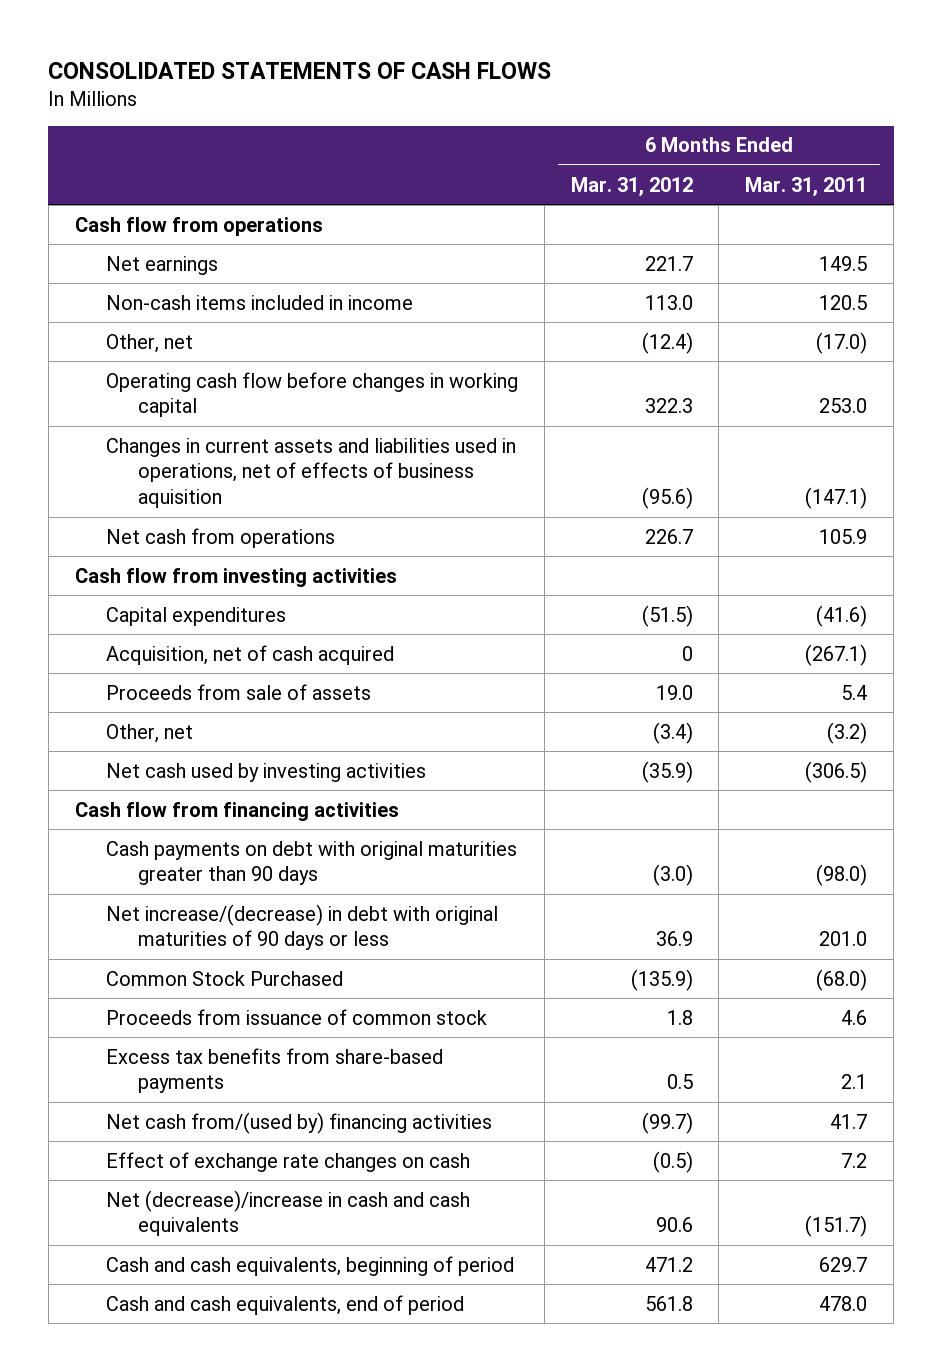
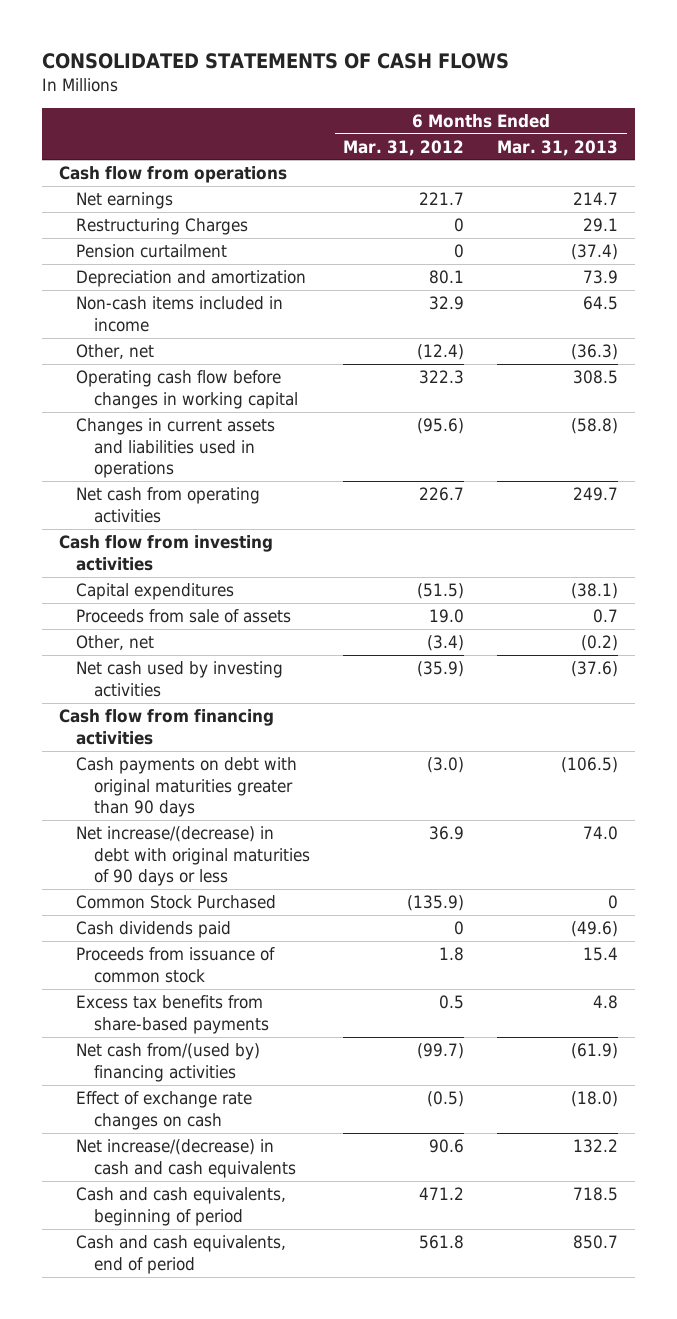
[745,176,868,197] Mar. 31, 2011 -> none
none -> [497,139,619,156] Mar. 31, 2013
none -> [76,218,249,236] Restructuring Charges
none -> [76,244,228,259] Pension curtailment
none -> [76,270,307,288] Depreciation and amortization
[644,294,693,310] 113.0 -> [428,296,464,311] 32.9
[106,437,517,509] Changes in current assets and liabilities used in operations, net of effects of business aquisition -> [76,418,276,479] Changes in current assets and liabilities used in operations
[106,527,336,548] Net cash from operations -> [76,487,261,523] Net cash from operating activities
[106,644,395,665] Acquisition, net of cash acquired -> none
none -> [76,921,232,939] Cash dividends paid
[106,1189,471,1237] Net (decrease)/increase in cash and cash equivalents -> [76,1139,296,1178] Net increase/(decrease) in cash and cash equivalents

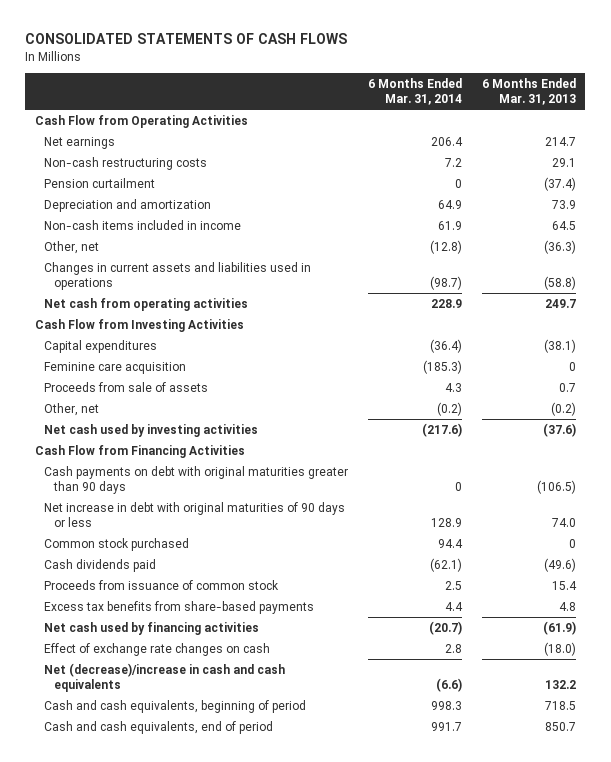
[342,139,464,156] Mar. 31, 2012 -> none
none -> [368,77,463,105] 6 Months Ended Mar. 31, 2014
[58,166,287,184] Cash flow from operations -> [35,114,249,128] Cash Flow from Operating Activities
[76,218,249,236] Restructuring Charges -> [44,156,208,170] Non-cash restructuring costs
[76,370,298,409] Operating cash flow before changes in working capital -> none
[58,535,273,571] Cash flow from investing activities -> [35,318,245,332] Cash Flow from Investing Activities
none -> [44,361,187,374] Feminine care acquisition
[58,709,274,745] Cash flow from financing activities -> [35,444,246,458] Cash Flow from Financing Activities
[76,826,310,887] Net increase/(decrease) in debt with original maturities of 90 days or less -> [44,501,346,528] Net increase in debt with original maturities of 90 days or less
[76,895,277,910] Common Stock Purchased -> [44,537,190,551] Common stock purchased
[76,1043,261,1082] Net cash from/(used by) financing activities -> [44,621,260,635] Net cash used by financing activities
[76,1139,296,1178] Net increase/(decrease) in cash and cash equivalents -> [44,662,286,693] Net (decrease)/increase in cash and cash equivalents

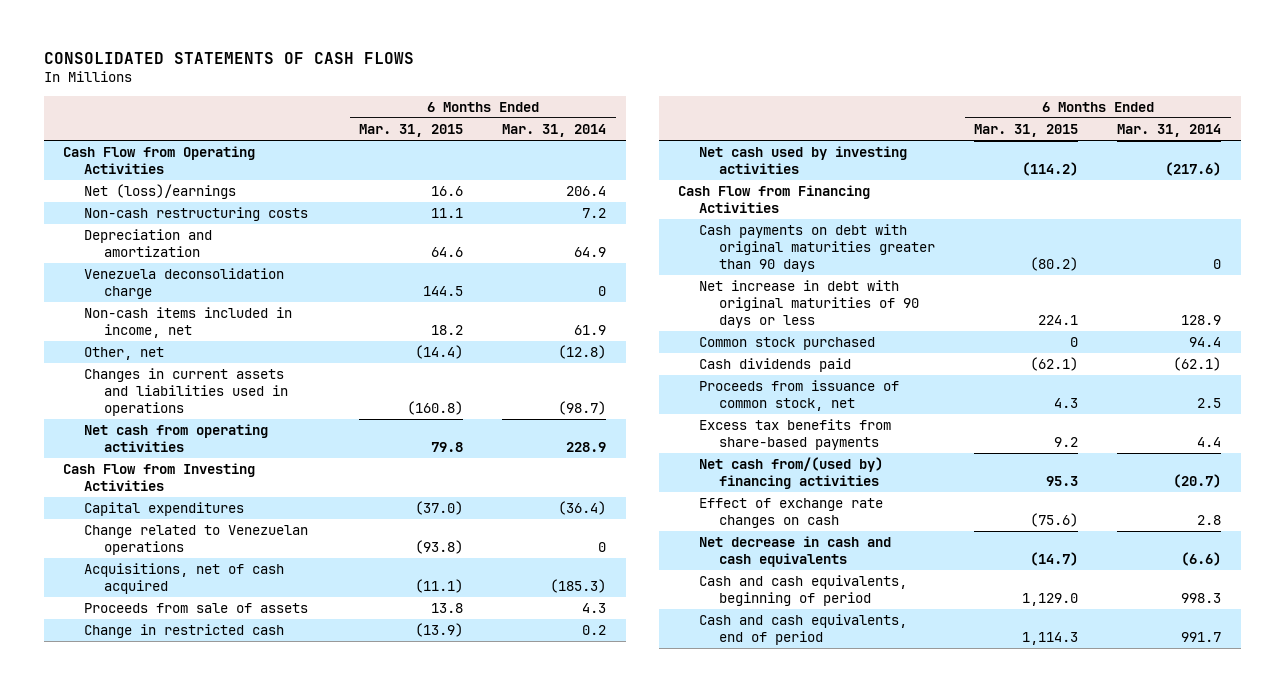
[481,77,576,105] 6 Months Ended Mar. 31, 2013 -> none
none -> [359,123,464,137] Mar. 31, 2015
[44,136,116,149] Net earnings -> [83,183,236,199] Net (loss)/earnings
[44,177,156,188] Pension curtailment -> none
none -> [83,267,284,299] Venezuela deconsolidation charge
[44,219,242,230] Non-cash items included in income -> [83,306,292,338] Non-cash items included in income, net
none -> [83,524,308,555] Change related to Venezuelan operations
[44,361,187,374] Feminine care acquisition -> [83,562,284,594] Acquisitions, net of cash acquired
[44,402,100,416] Other, net -> none
none -> [83,623,284,638] Change in restricted cash
[44,579,280,590] Proceeds from issuance of common stock -> [698,379,899,411] Proceeds from issuance of common stock, net
[44,621,260,635] Net cash used by financing activities -> [698,456,883,489] Net cash from/(used by) financing activities
[44,662,286,693] Net (decrease)/increase in cash and cash equivalents -> [698,535,891,567] Net decrease in cash and cash equivalents

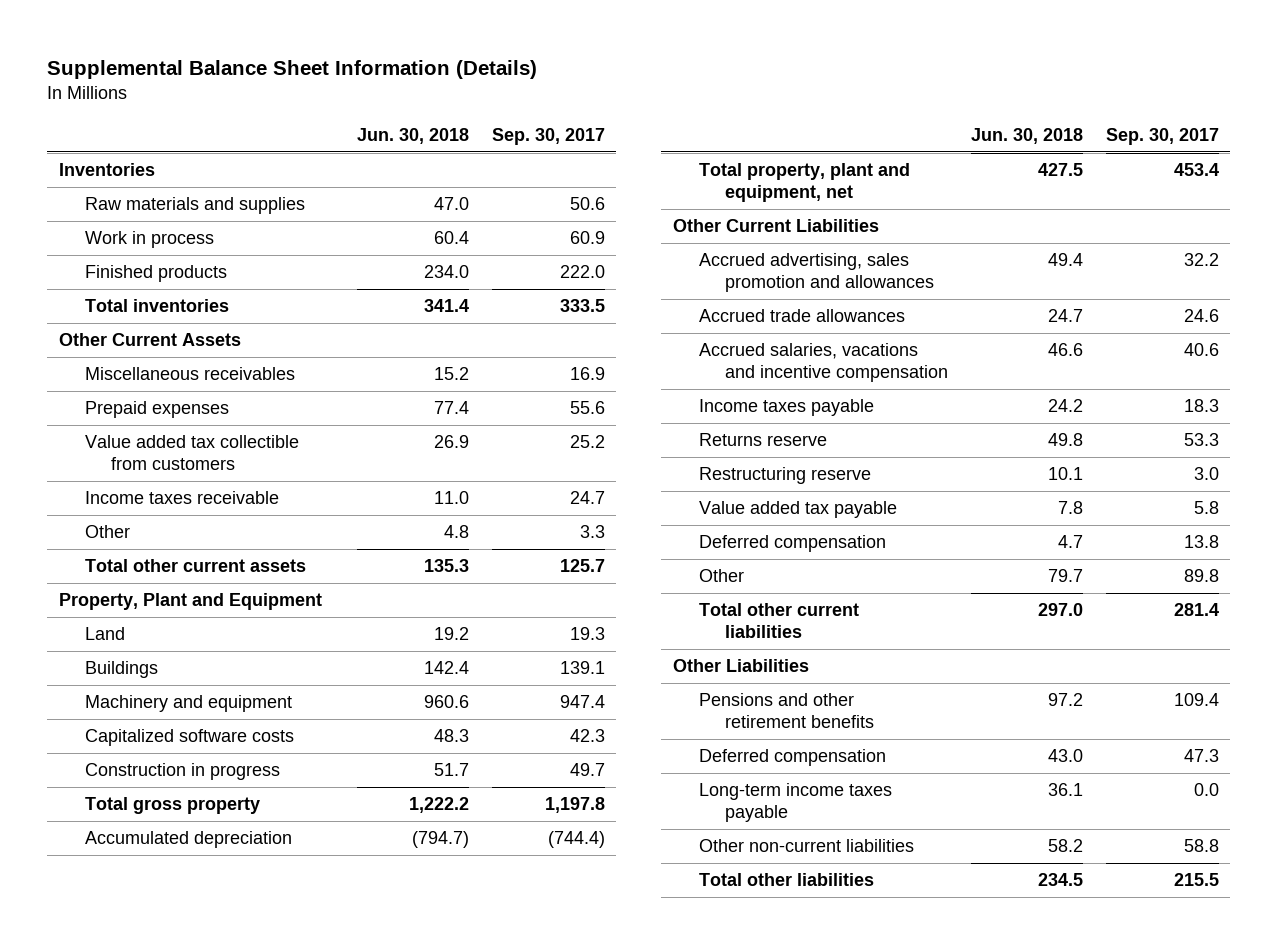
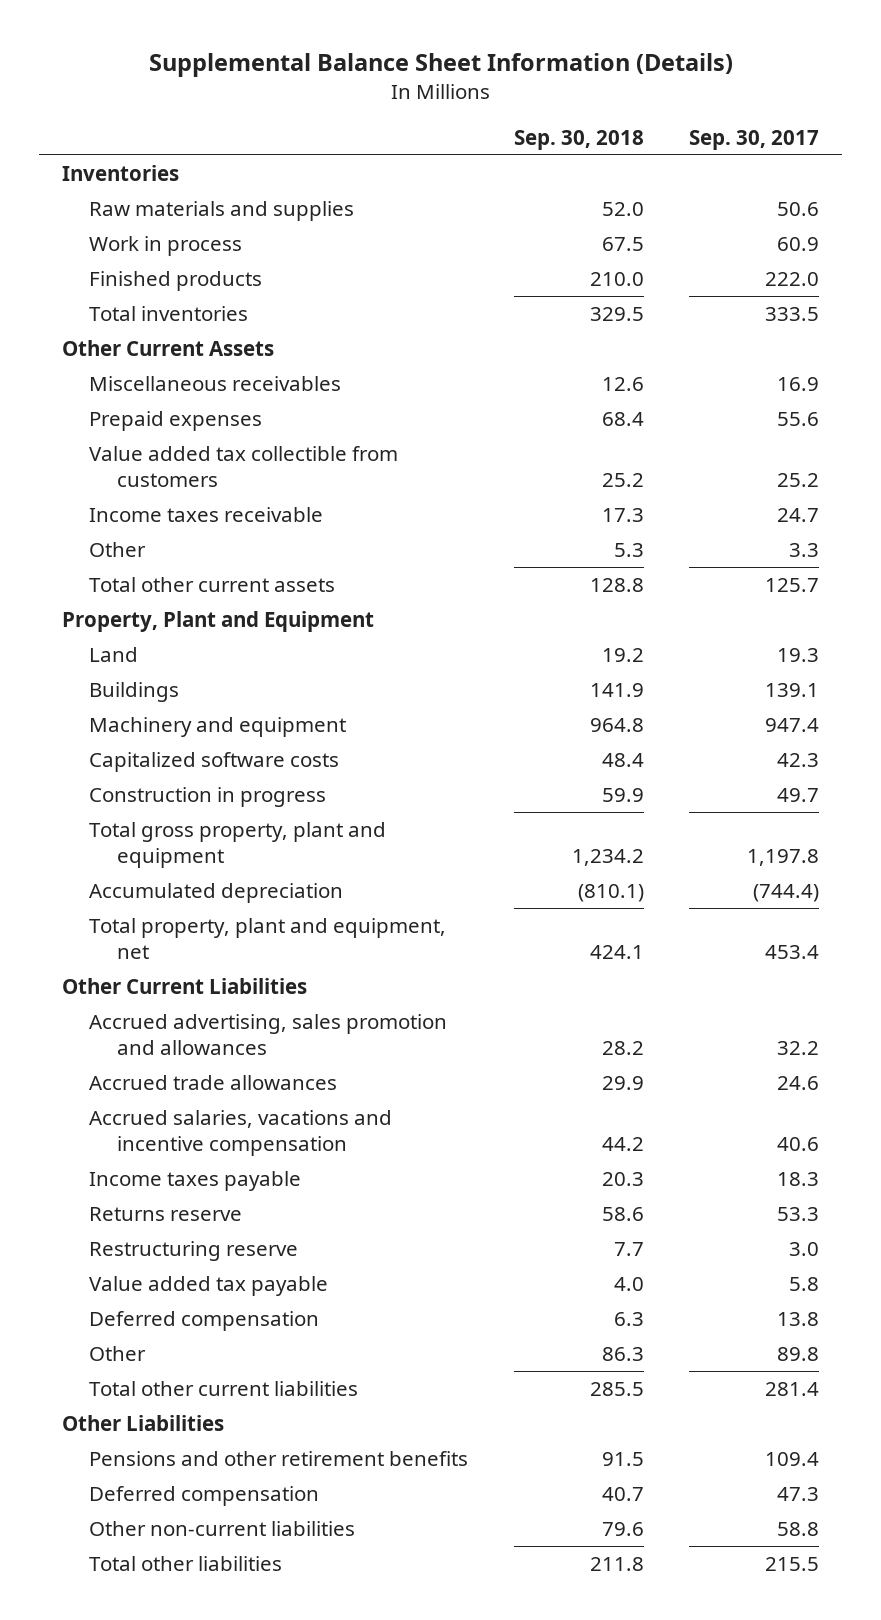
[356,127,469,144] Jun. 30, 2018 -> none
none -> [513,129,644,150] Sep. 30, 2018
[84,797,260,815] Total gross property -> [89,821,387,868] Total gross property, plant and equipment
[698,783,892,822] Long-term income taxes payable -> none

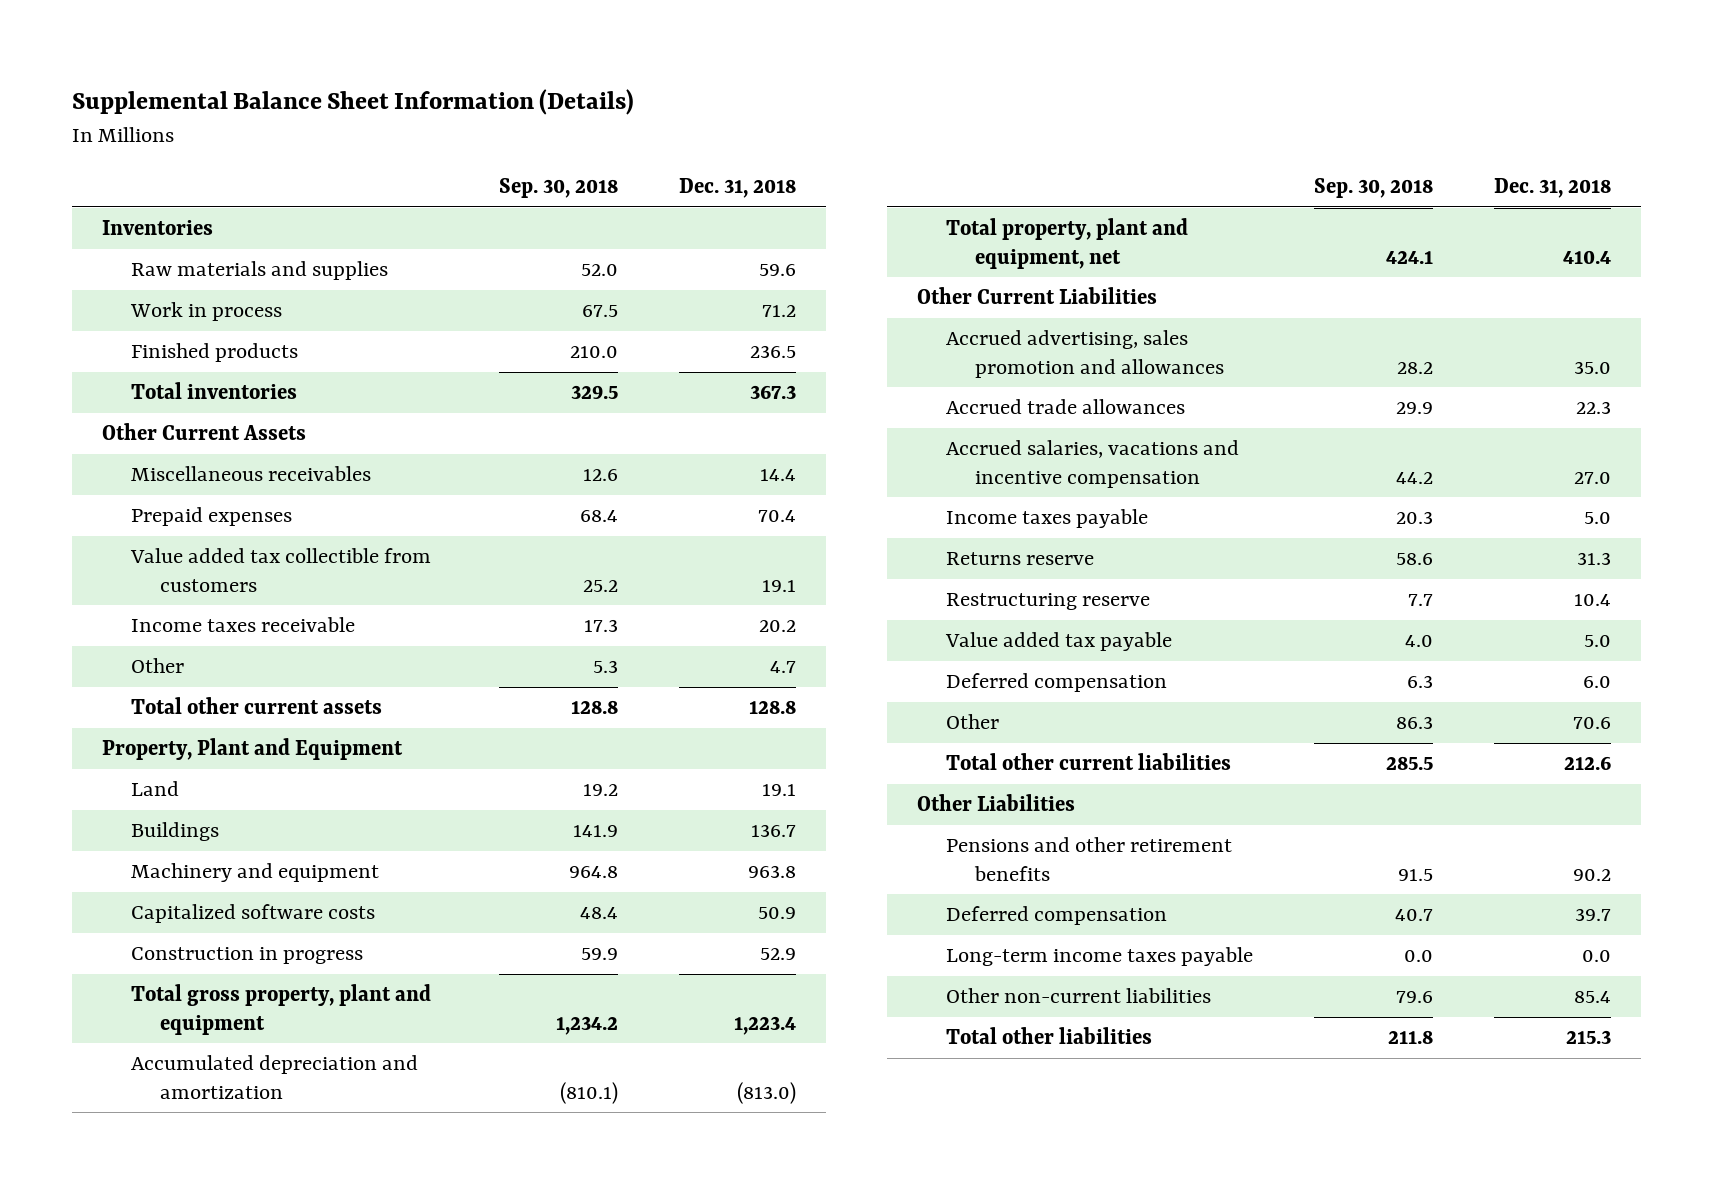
[689,129,820,150] Sep. 30, 2017 -> none
none -> [678,178,796,199] Dec. 31, 2018
[89,882,344,903] Accumulated depreciation -> [131,1055,419,1099] Accumulated depreciation and amortization
none -> [945,947,1253,967] Long-term income taxes payable

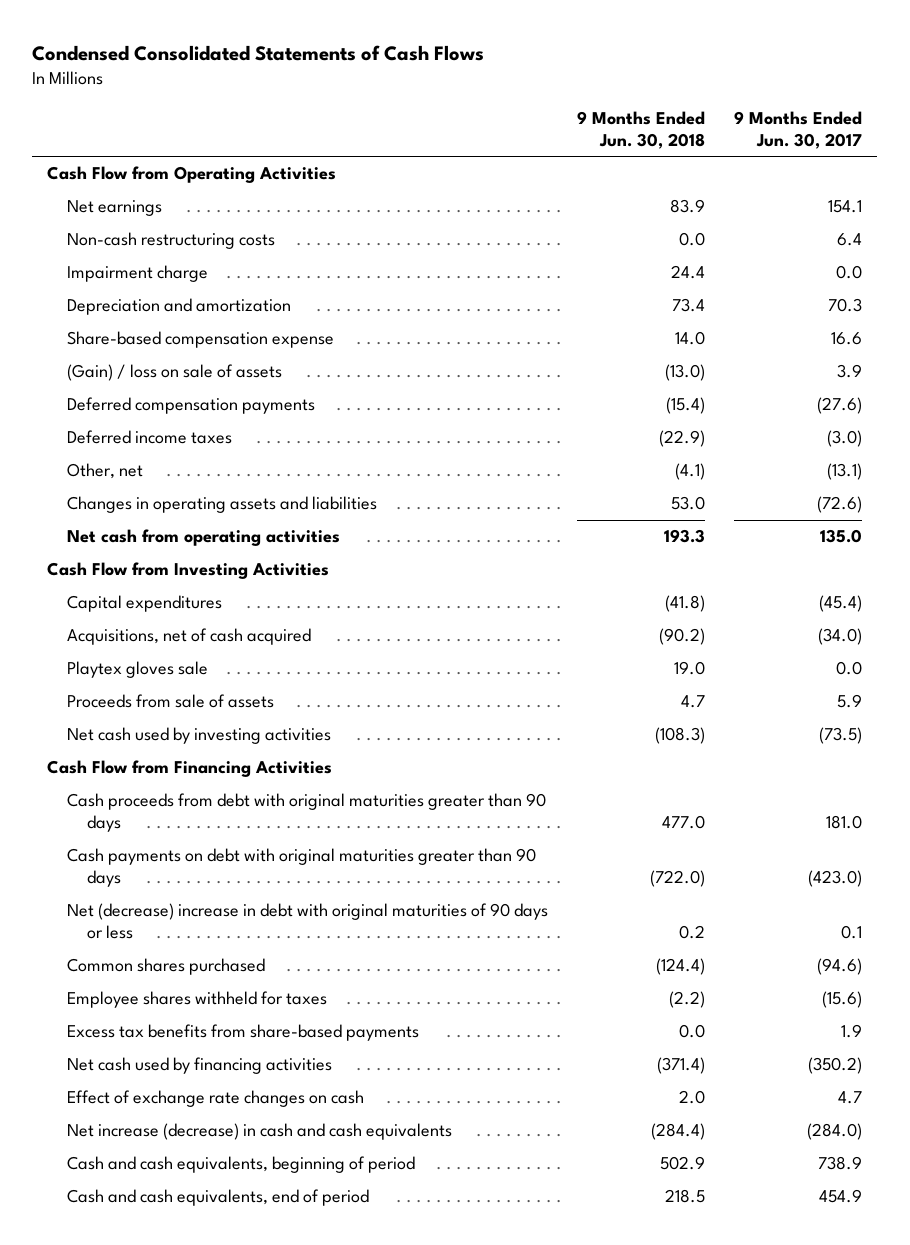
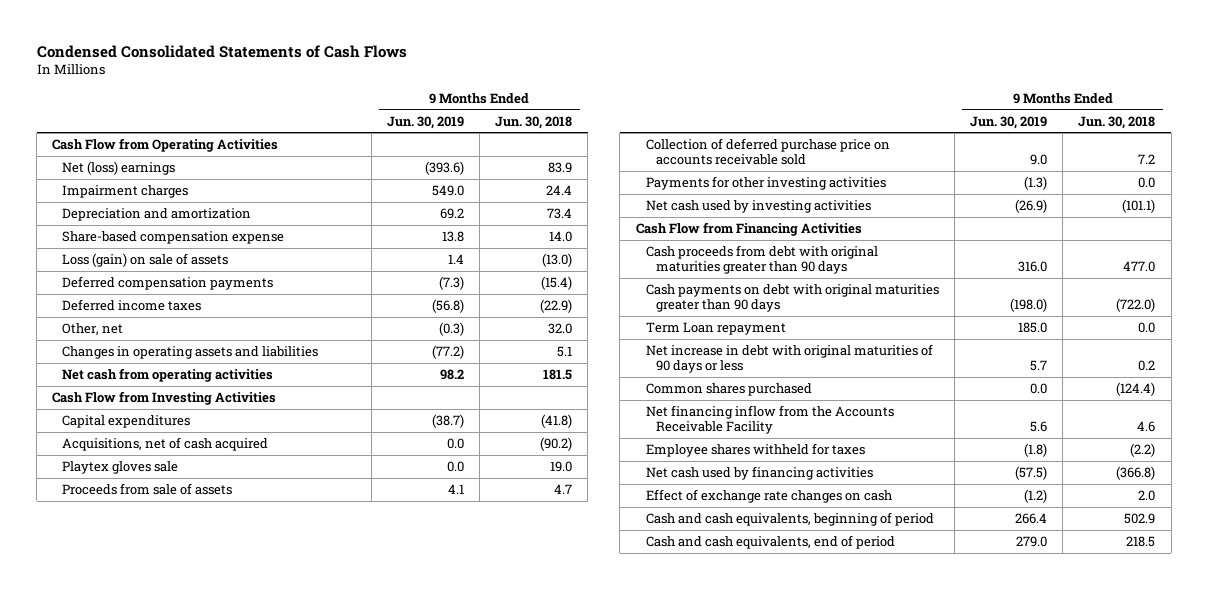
[734,111,863,149] 9 Months Ended Jun. 30, 2017 -> none
none -> [386,115,464,129] Jun. 30, 2019
[66,232,275,250] Non-cash restructuring costs -> none
[66,200,162,217] Net earnings -> [62,161,176,176] Net (loss) earnings
[66,265,208,283] Impairment charge -> [62,185,189,199] Impairment charges
[66,364,282,382] (Gain) / loss on sale of assets -> [62,253,229,268] Loss (gain) on sale of assets
[675,463,706,481] (4.1) -> [548,323,573,335] 32.0
[671,496,706,511] 53.0 -> [557,346,573,358] 5.1
[664,529,706,544] 193.3 -> [543,369,573,381] 181.5
none -> [645,138,890,165] Collection of deferred purchase price on accounts receivable sold
none -> [645,176,886,191] Payments for other investing activities
[655,727,706,745] (108.3) -> [1122,199,1156,214] (101.1)
none -> [645,322,786,336] Term Loan repayment
[66,903,548,940] Net (decrease) increase in debt with original maturities of 90 days or less -> [645,344,933,373] Net increase in debt with original maturities of 90 days or less
none -> [645,405,894,434] Net financing inflow from the Accounts Receivable Facility
[66,1024,419,1042] Excess tax benefits from share-based payments -> none
[657,1057,706,1075] (371.4) -> [1116,466,1156,481] (366.8)
[66,1123,452,1141] Net increase (decrease) in cash and cash equivalents -> none

